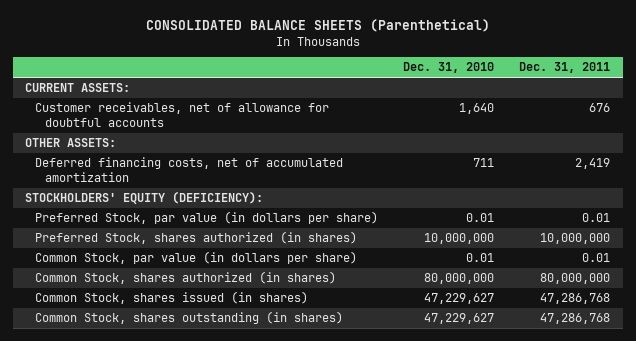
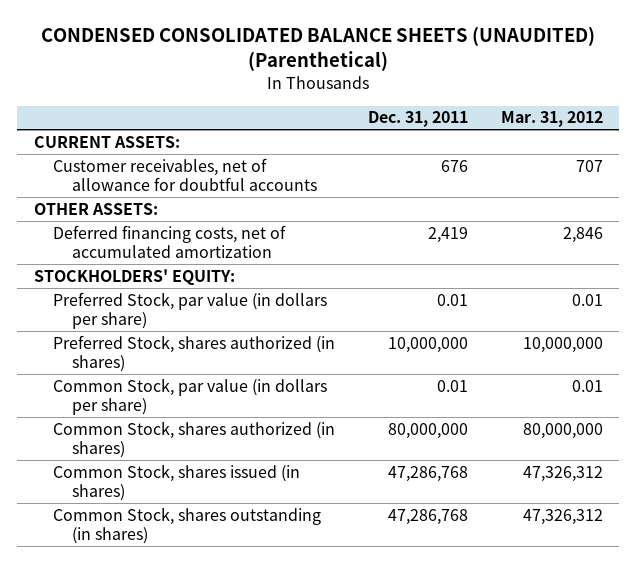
[145,19,490,33] CONSOLIDATED BALANCE SHEETS (Parenthetical) -> [41,26,596,72] CONDENSED CONSOLIDATED BALANCE SHEETS (UNAUDITED) (Parenthetical)
[403,62,495,74] Dec. 31, 2010 -> none
none -> [500,111,603,128] Mar. 31, 2012
[25,191,264,205] STOCKHOLDERS' EQUITY (DEFICIENCY): -> [33,268,235,285] STOCKHOLDERS' EQUITY:

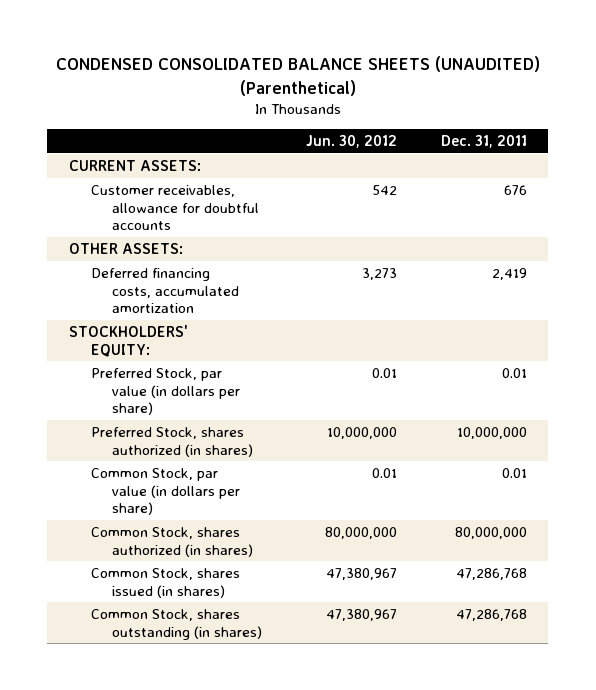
[500,111,603,128] Mar. 31, 2012 -> none
none -> [305,134,397,148] Jun. 30, 2012
[52,157,317,191] Customer receivables, net of allowance for doubtful accounts -> [90,184,260,231] Customer receivables, allowance for doubtful accounts
[52,224,286,258] Deferred financing costs, net of accumulated amortization -> [90,267,240,314] Deferred financing costs, accumulated amortization

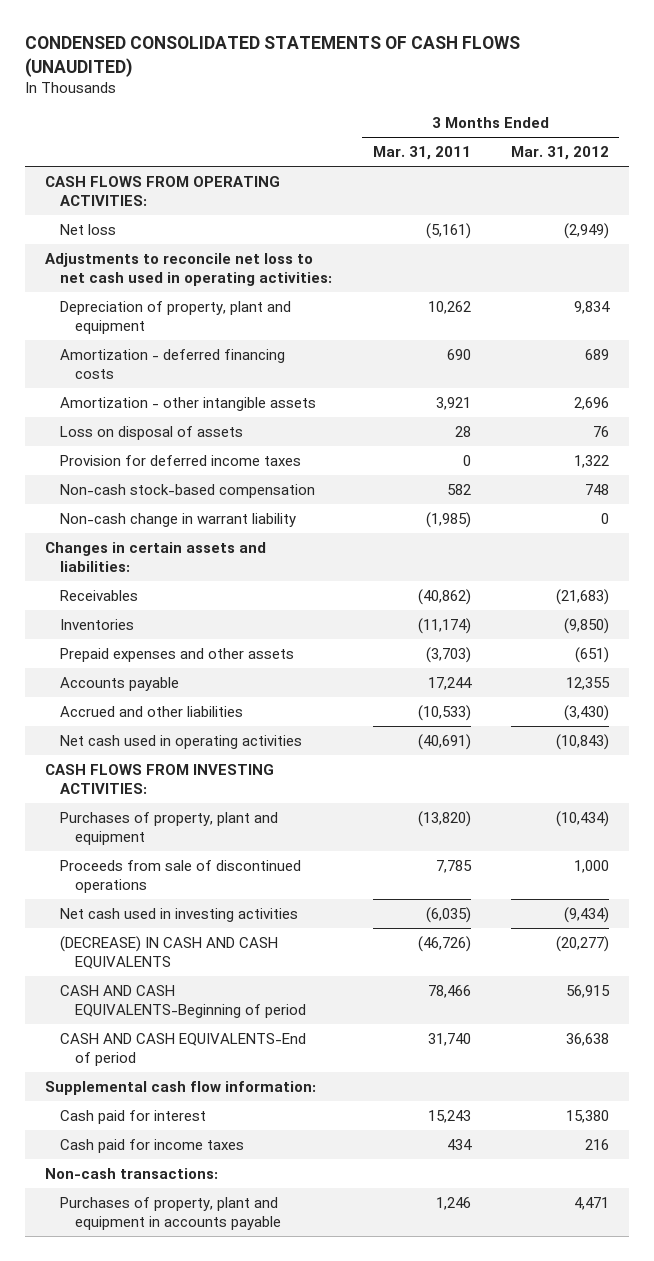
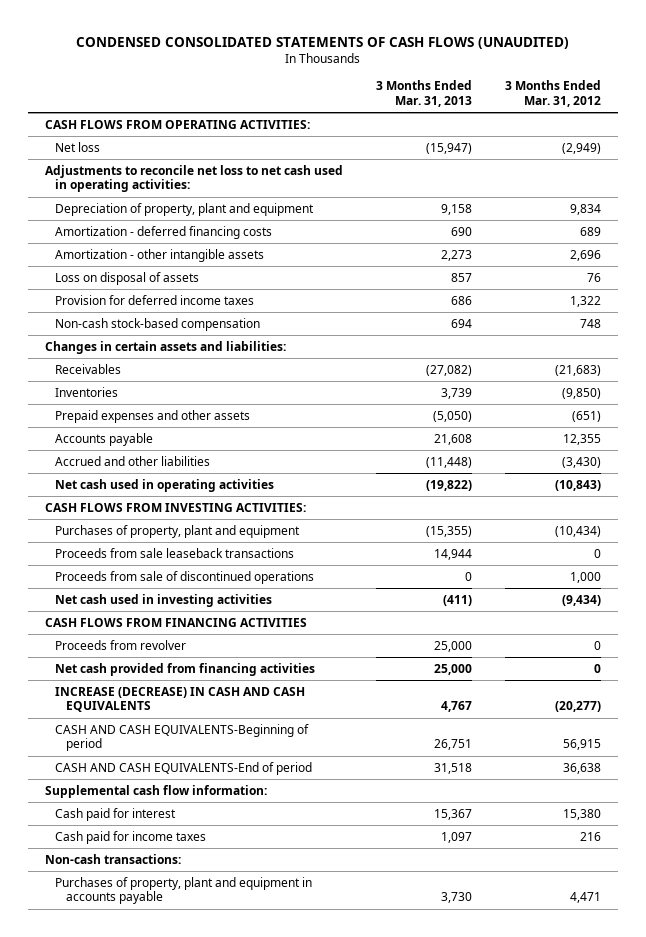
[372,146,471,161] Mar. 31, 2011 -> none
none -> [375,80,472,107] 3 Months Ended Mar. 31, 2013
[60,512,297,527] Non-cash change in warrant liability -> none
none -> [55,547,295,558] Proceeds from sale leaseback transactions
none -> [44,617,307,627] CASH FLOWS FROM FINANCING ACTIVITIES
none -> [55,639,187,650] Proceeds from revolver
none -> [55,662,316,676] Net cash provided from financing activities
[60,935,279,970] (DECREASE) IN CASH AND CASH EQUIVALENTS -> [55,686,306,713] INCREASE (DECREASE) IN CASH AND CASH EQUIVALENTS

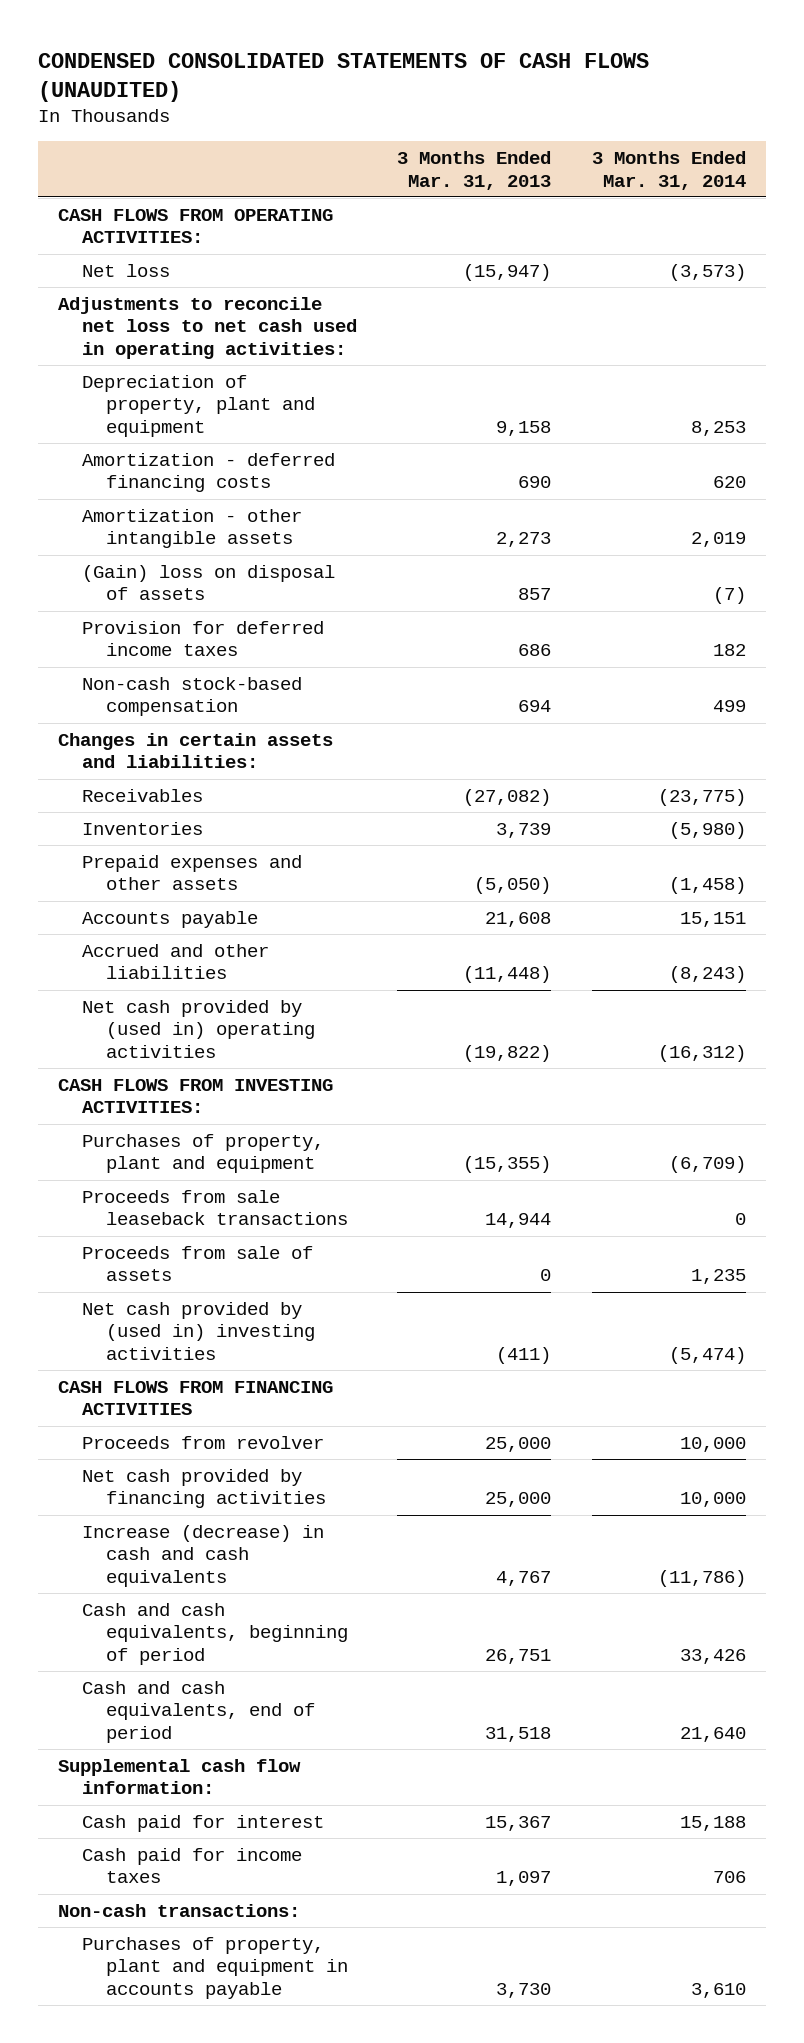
[505,80,602,107] 3 Months Ended Mar. 31, 2012 -> none
none -> [591,151,746,190] 3 Months Ended Mar. 31, 2014
[55,271,200,285] Loss on disposal of assets -> [82,564,336,601] (Gain) loss on disposal of assets
[55,478,275,492] Net cash used in operating activities -> [82,999,315,1058] Net cash provided by (used in) operating activities
[55,570,315,584] Proceeds from sale of discontinued operations -> [82,1245,314,1282] Proceeds from sale of assets
[55,593,273,607] Net cash used in investing activities -> [82,1301,315,1360] Net cash provided by (used in) investing activities
[55,662,316,676] Net cash provided from financing activities -> [82,1468,326,1509] Net cash provided by financing activities
[55,686,306,713] INCREASE (DECREASE) IN CASH AND CASH EQUIVALENTS -> [82,1524,325,1587] Increase (decrease) in cash and cash equivalents
[55,723,310,752] CASH AND CASH EQUIVALENTS-Beginning of period -> [82,1602,348,1665] Cash and cash equivalents, beginning of period
[55,761,313,775] CASH AND CASH EQUIVALENTS-End of period -> [82,1680,315,1743] Cash and cash equivalents, end of period

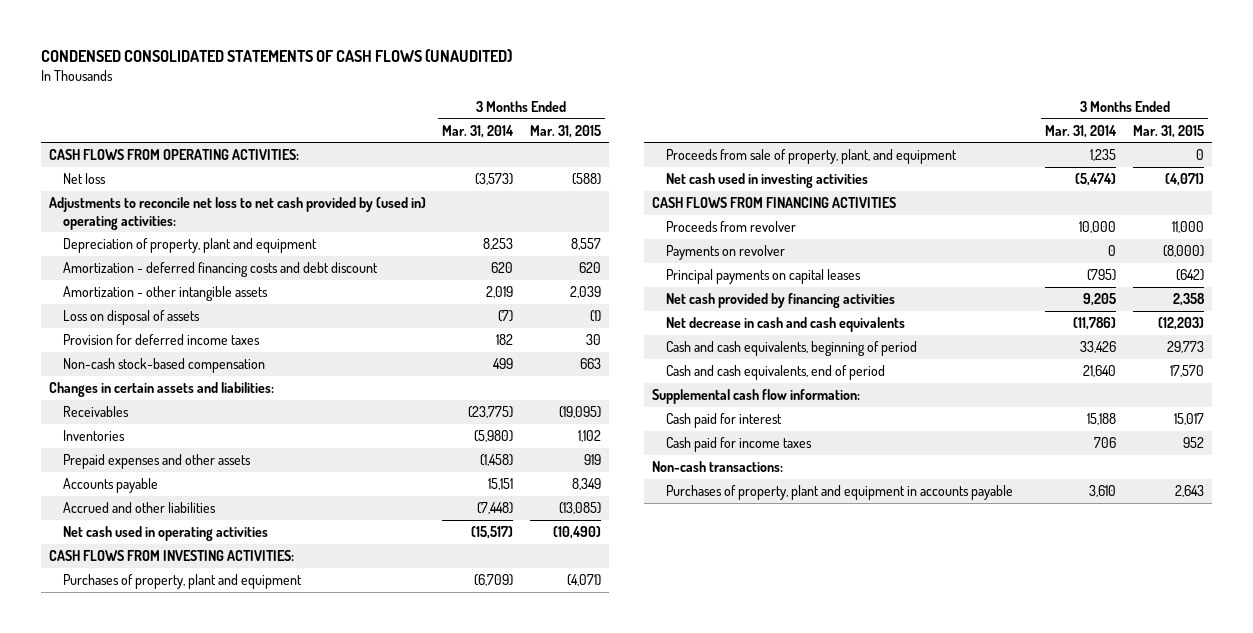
[397,151,552,190] 3 Months Ended Mar. 31, 2013 -> none
none -> [529,124,601,138] Mar. 31, 2015
[58,296,358,359] Adjustments to reconcile net loss to net cash used in operating activities: -> [48,196,426,230] Adjustments to reconcile net loss to net cash provided by (used in) operating activities:
[82,452,336,493] Amortization - deferred financing costs -> [62,261,378,277] Amortization - deferred financing costs and debt discount
[82,564,336,601] (Gain) loss on disposal of assets -> [62,309,200,325] Loss on disposal of assets
[668,966,746,984] (8,243) -> [477,501,514,514] (7,448)
[82,999,315,1058] Net cash provided by (used in) operating activities -> [62,525,268,541] Net cash used in operating activities
[657,1044,746,1062] (16,312) -> [471,525,514,539] (15,517)
[82,1189,348,1226] Proceeds from sale leaseback transactions -> none
[82,1245,314,1282] Proceeds from sale of assets -> [665,148,957,164] Proceeds from sale of property, plant, and equipment
[82,1301,315,1360] Net cash provided by (used in) investing activities -> [665,172,868,188] Net cash used in investing activities
none -> [665,244,785,260] Payments on revolver
none -> [665,268,861,284] Principal payments on capital leases
[679,1492,746,1508] 10,000 -> [1083,292,1117,306] 9,205
[82,1524,325,1587] Increase (decrease) in cash and cash equivalents -> [665,316,905,332] Net decrease in cash and cash equivalents

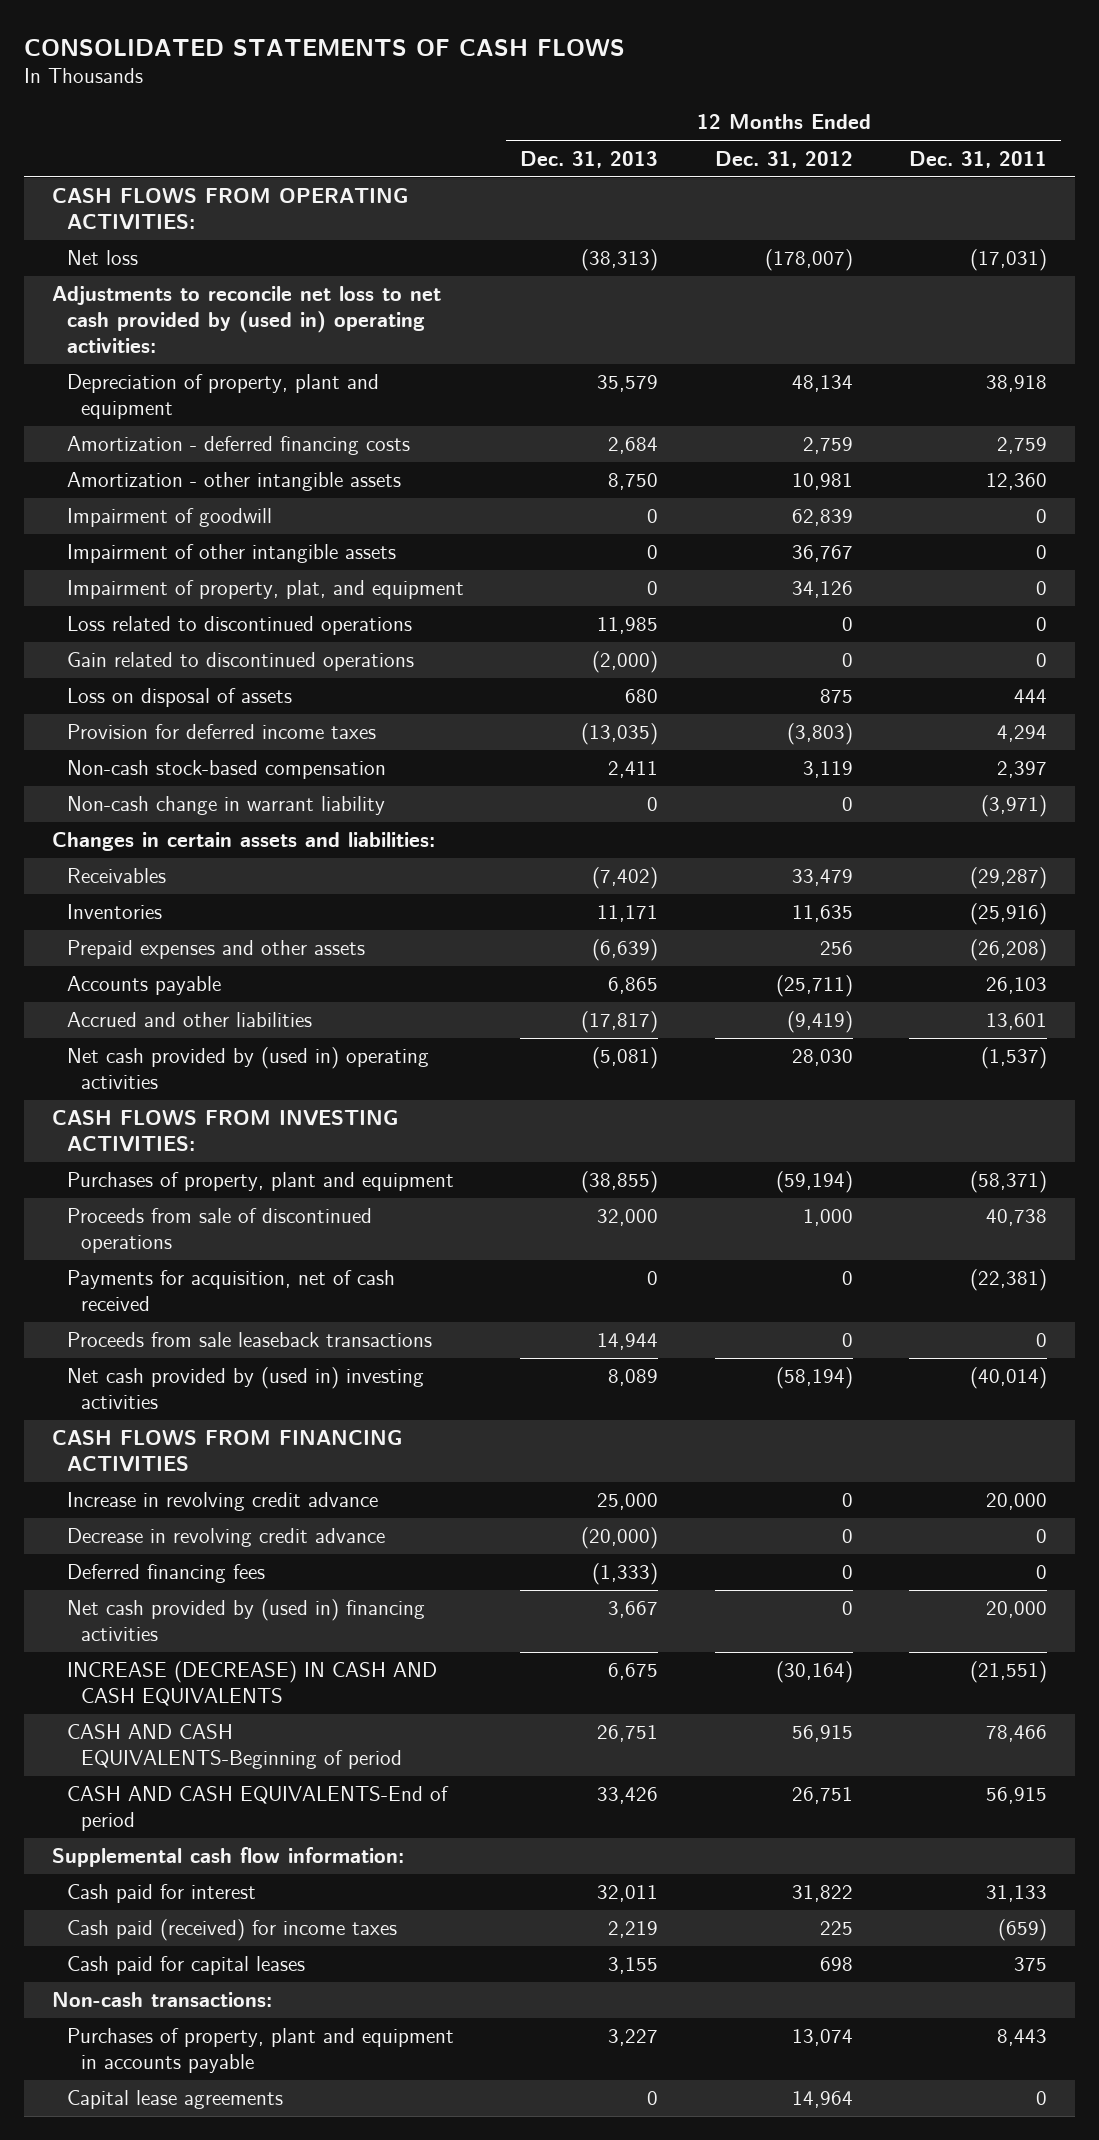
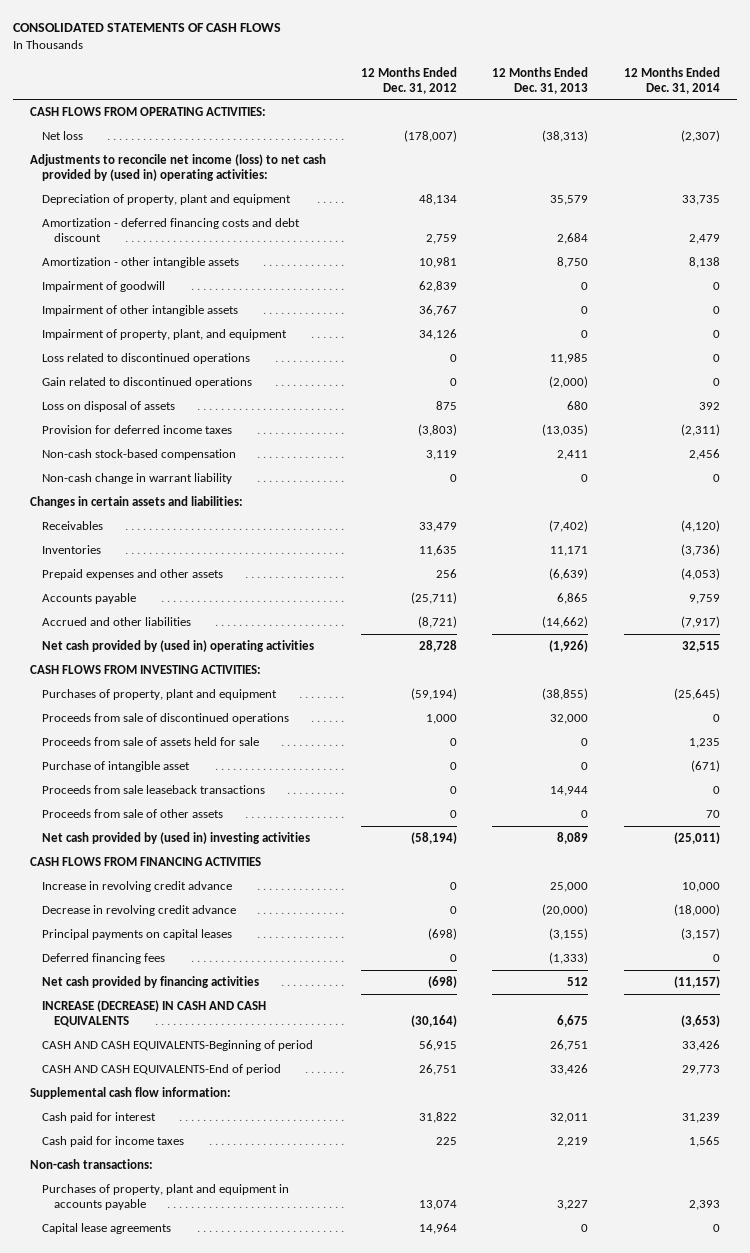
[908,150,1047,168] Dec. 31, 2011 -> none
none -> [623,66,720,94] 12 Months Ended Dec. 31, 2014
[52,286,442,353] Adjustments to reconcile net loss to net cash provided by (used in) operating activities: -> [30,153,327,181] Adjustments to reconcile net income (loss) to net cash provided by (used in) operating activities:
[66,436,410,456] Amortization - deferred financing costs -> [42,217,301,242] Amortization - deferred financing costs and debt discount
[66,580,464,600] Impairment of property, plat, and equipment -> [42,328,288,340] Impairment of property, plant, and equipment
[581,1011,659,1034] (17,817) -> [542,615,589,628] (14,662)
[786,1011,853,1034] (9,419) -> [418,615,458,628] (8,721)
[592,1047,659,1070] (5,081) -> [549,639,589,652] (1,926)
[791,1049,853,1067] 28,030 -> [419,639,458,652] 28,728
[66,1270,395,1311] Payments for acquisition, net of cash received -> none
none -> [42,736,260,746] Proceeds from sale of assets held for sale
none -> [42,760,191,772] Purchase of intangible asset
none -> [42,808,224,818] Proceeds from sale of other assets
none -> [42,928,233,940] Principal payments on capital leases
[66,1599,425,1641] Net cash provided by (used in) financing activities -> [42,975,260,988] Net cash provided by financing activities
[608,1601,659,1619] 3,667 -> [567,976,589,986] 512
[841,1601,853,1616] 0 -> [428,975,458,988] (698)
[66,1956,305,1976] Cash paid for capital leases -> none
[66,1919,397,1942] Cash paid (received) for income taxes -> [42,1135,185,1147] Cash paid for income taxes

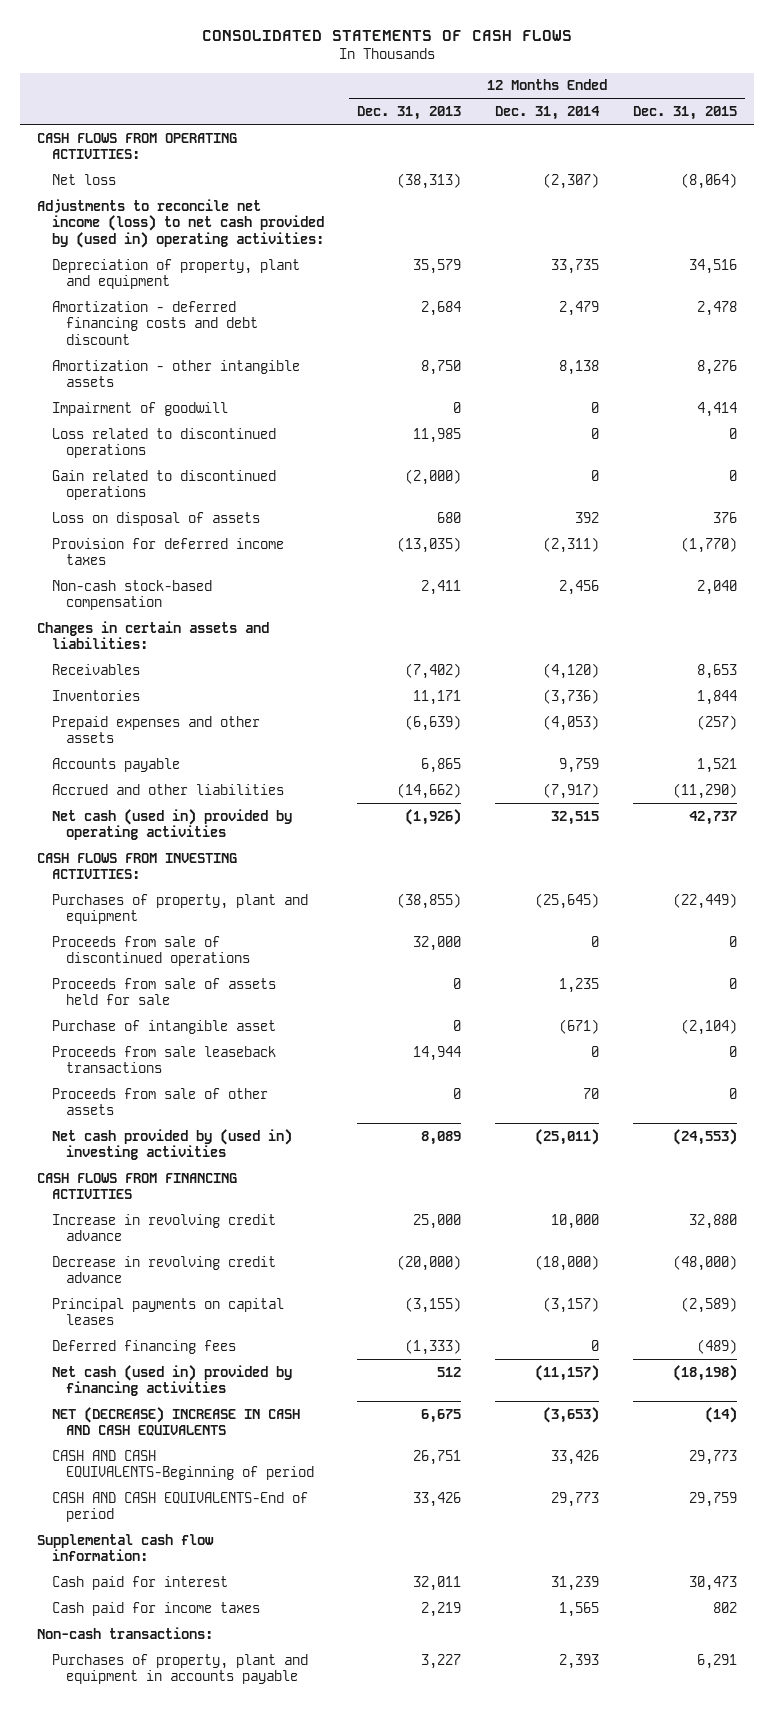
[361,66,458,94] 12 Months Ended Dec. 31, 2012 -> none
none -> [633,105,738,120] Dec. 31, 2015
[42,304,239,316] Impairment of other intangible assets -> none
[42,328,288,340] Impairment of property, plant, and equipment -> none
[42,472,233,484] Non-cash change in warrant liability -> none
[42,639,315,652] Net cash provided by (used in) operating activities -> [51,808,292,841] Net cash (used in) provided by operating activities
[42,975,260,988] Net cash provided by financing activities -> [51,1364,292,1397] Net cash (used in) provided by financing activities
[42,999,267,1027] INCREASE (DECREASE) IN CASH AND CASH EQUIVALENTS -> [51,1406,300,1437] NET (DECREASE) INCREASE IN CASH AND CASH EQUIVALENTS
[42,1222,172,1234] Capital lease agreements -> none

